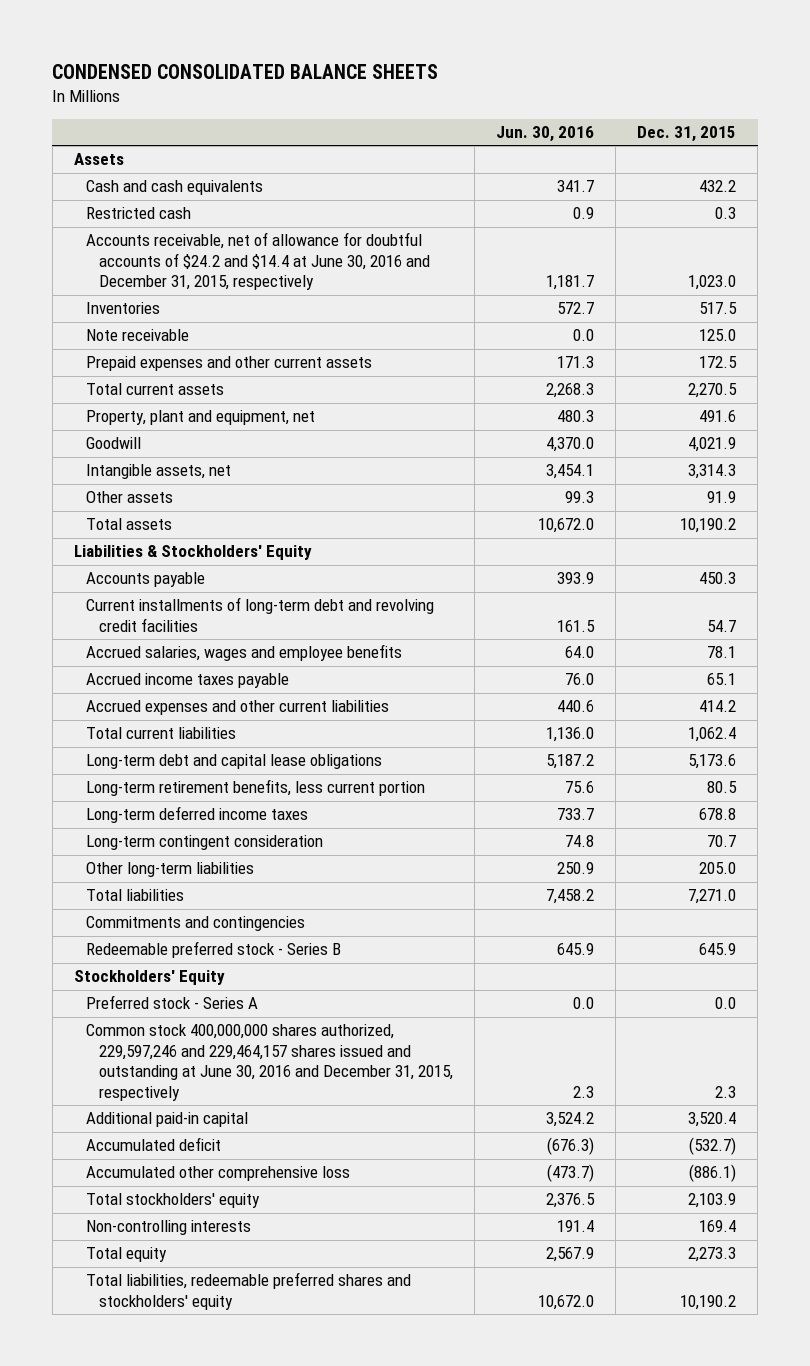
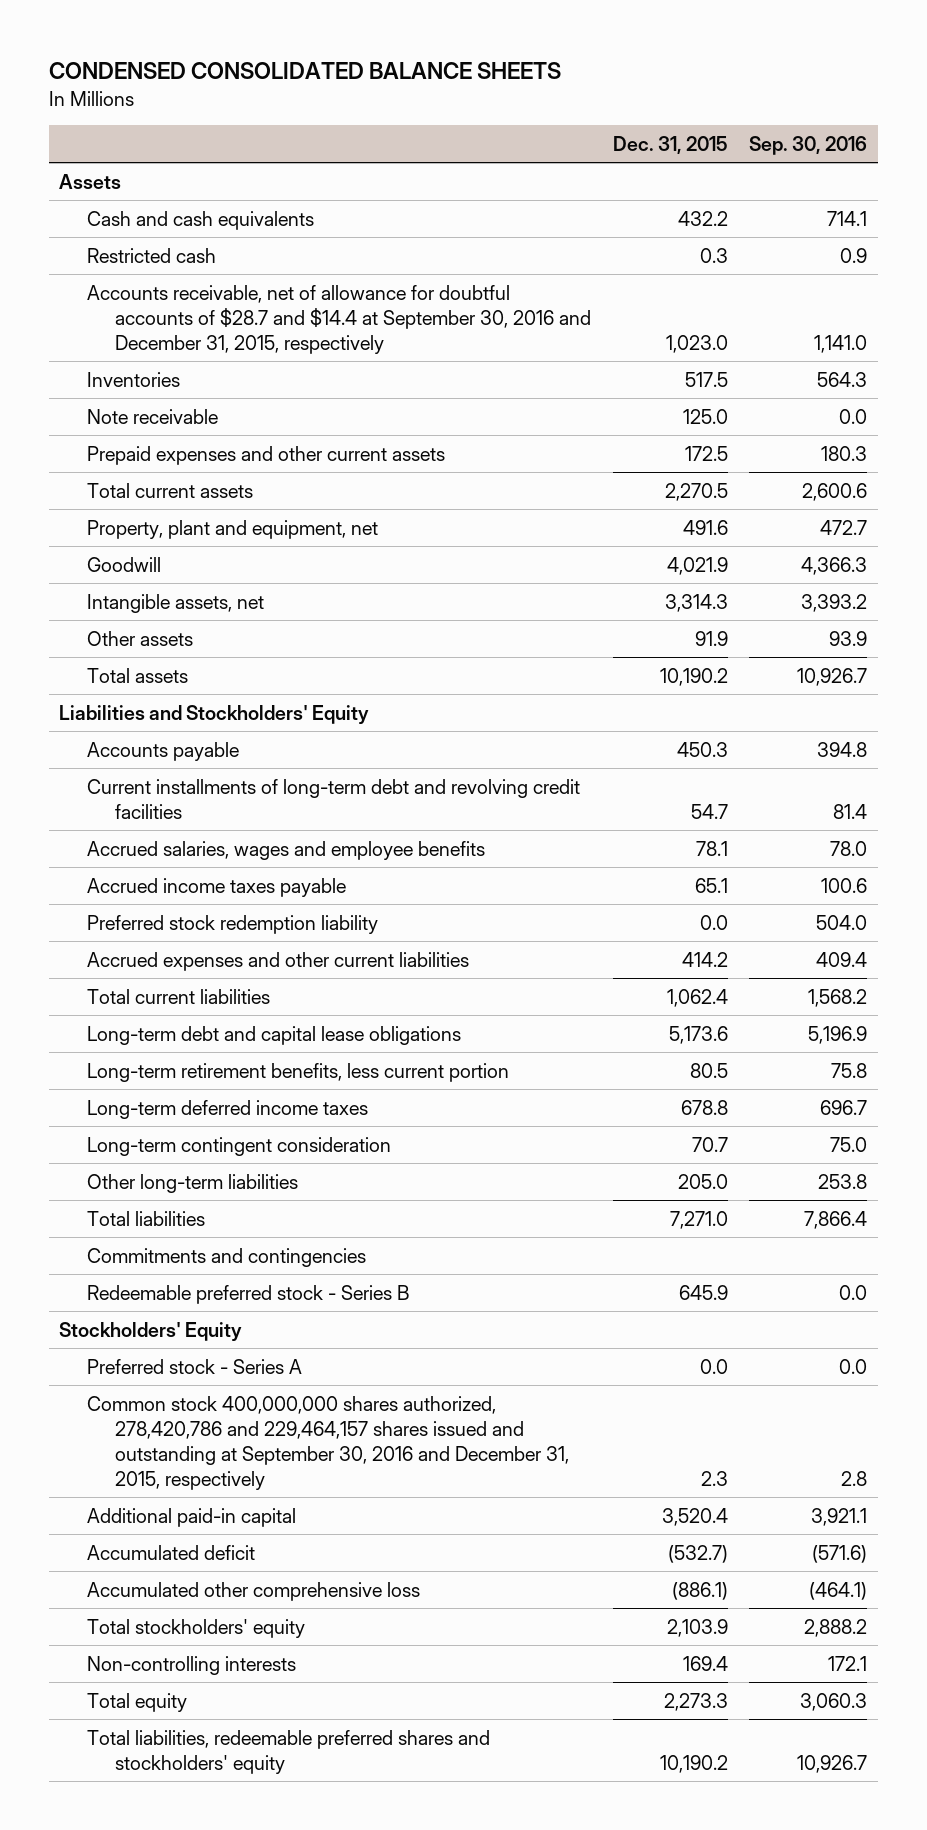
[496,125,595,142] Jun. 30, 2016 -> none
none -> [749,136,868,156] Sep. 30, 2016
[86,232,431,291] Accounts receivable, net of allowance for doubtful accounts of $24.2 and $14.4 at June 30, 2016 and December 31, 2015, respectively -> [87,284,592,354] Accounts receivable, net of allowance for doubtful accounts of $28.7 and $14.4 at September 30, 2016 and December 31, 2015, respectively
[73,545,312,561] Liabilities & Stockholders' Equity -> [59,704,370,724] Liabilities and Stockholders' Equity
none -> [87,914,379,934] Preferred stock redemption liability
[86,1024,454,1101] Common stock 400,000,000 shares authorized, 229,597,246 and 229,464,157 shares issued and outstanding at June 30, 2016 and December 31, 2015, respectively -> [87,1395,570,1490] Common stock 400,000,000 shares authorized, 278,420,786 and 229,464,157 shares issued and outstanding at September 30, 2016 and December 31, 2015, respectively

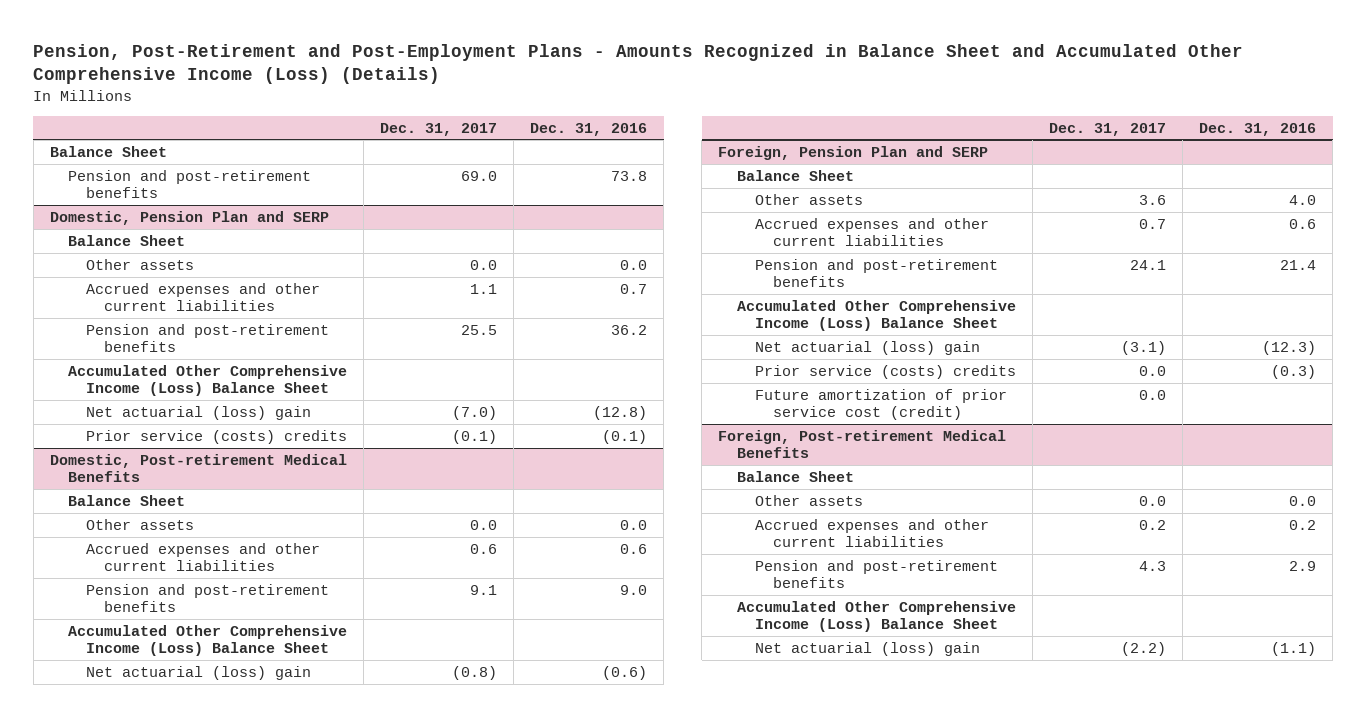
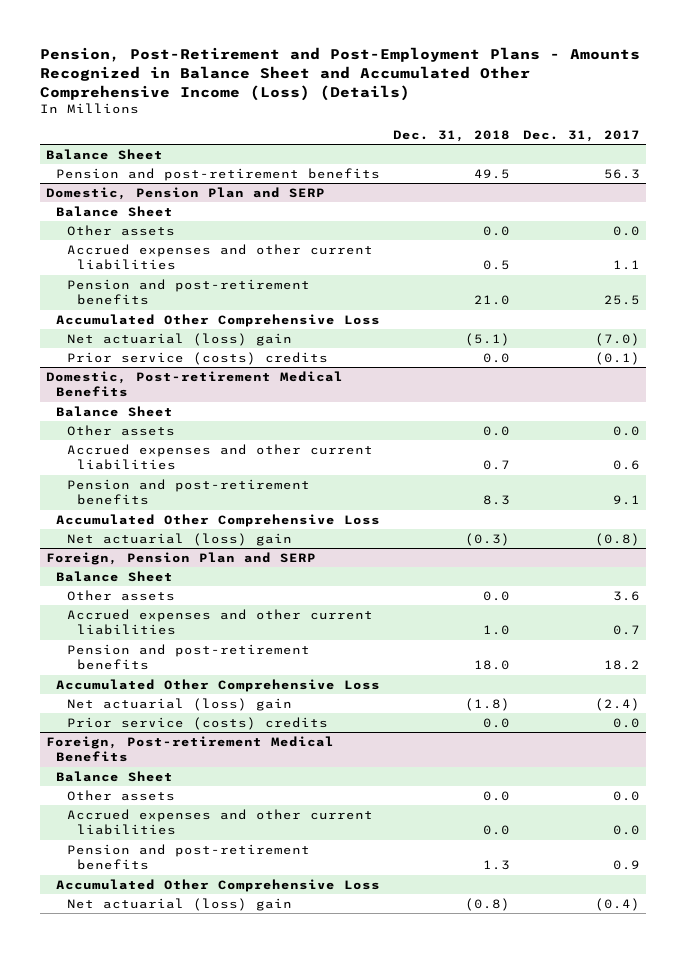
[530,122,648,136] Dec. 31, 2016 -> none
none -> [392,130,510,143] Dec. 31, 2018
[461,170,498,181] 69.0 -> [603,168,640,179] 56.3
[67,364,347,397] Accumulated Other Comprehensive Income (Loss) Balance Sheet -> [56,313,381,327] Accumulated Other Comprehensive Loss
[67,624,347,657] Accumulated Other Comprehensive Income (Loss) Balance Sheet -> [56,513,381,527] Accumulated Other Comprehensive Loss
[1129,259,1166,270] 24.1 -> [603,660,640,671] 18.2
[736,299,1016,332] Accumulated Other Comprehensive Income (Loss) Balance Sheet -> [56,678,381,692] Accumulated Other Comprehensive Loss
[1120,340,1166,355] (3.1) -> [594,697,640,711] (2.4)
[754,388,1007,421] Future amortization of prior service cost (credit) -> none
[1138,519,1166,530] 0.2 -> [612,825,640,836] 0.0
[1138,560,1166,571] 4.3 -> [612,860,640,871] 0.9
[736,600,1016,633] Accumulated Other Comprehensive Income (Loss) Balance Sheet -> [56,878,381,892] Accumulated Other Comprehensive Loss
[1120,641,1166,656] (2.2) -> [594,897,640,911] (0.4)

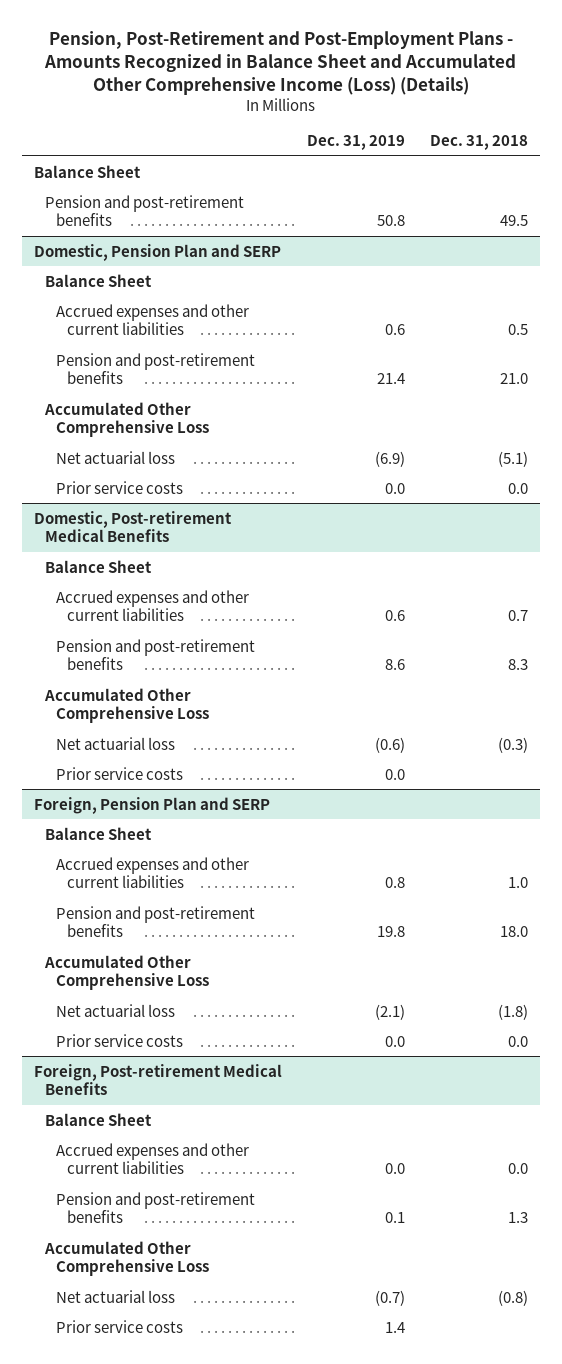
[522,130,640,143] Dec. 31, 2017 -> none
none -> [307,134,406,150] Dec. 31, 2019
[66,224,175,236] Other assets -> none
[66,332,292,346] Net actuarial (loss) gain -> [56,450,176,464] Net actuarial loss
[66,351,328,365] Prior service (costs) credits -> [56,480,184,494] Prior service costs
[66,424,175,436] Other assets -> none
[66,532,292,546] Net actuarial (loss) gain -> [56,736,176,750] Net actuarial loss
none -> [56,766,184,780] Prior service costs
[66,589,175,601] Other assets -> none
[66,697,292,711] Net actuarial (loss) gain -> [56,1003,176,1017] Net actuarial loss
[66,716,328,730] Prior service (costs) credits -> [56,1033,184,1047] Prior service costs
[66,789,175,801] Other assets -> none
[66,897,292,911] Net actuarial (loss) gain -> [56,1289,176,1303] Net actuarial loss
none -> [56,1319,184,1333] Prior service costs

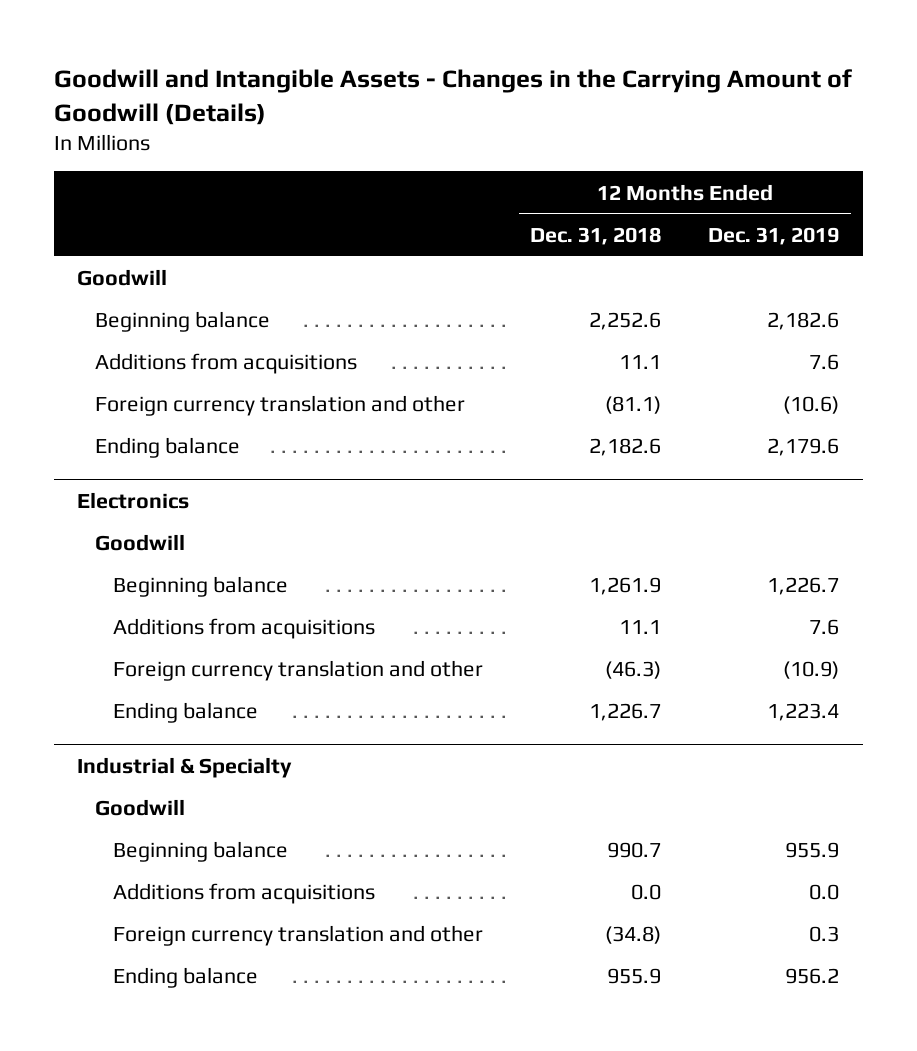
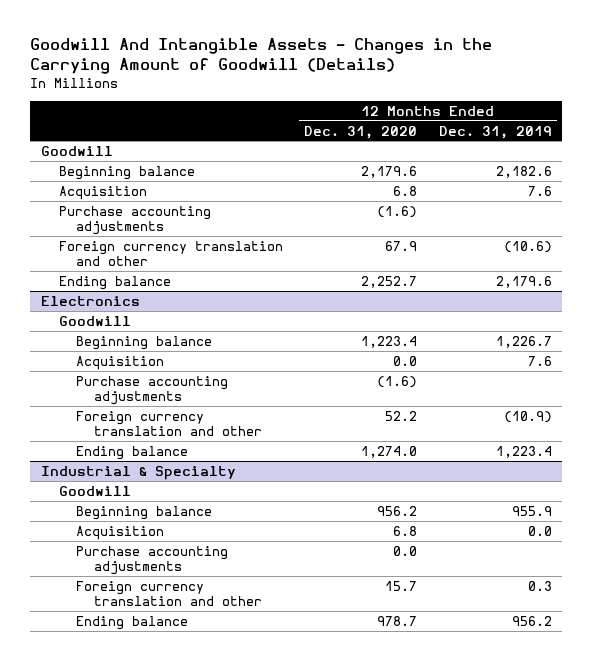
[53,69,852,125] Goodwill and Intangible Assets - Changes in the Carrying Amount of Goodwill (Details) -> [30,38,493,75] Goodwill And Intangible Assets - Changes in the Carrying Amount of Goodwill (Details)
[530,226,662,245] Dec. 31, 2018 -> none
none -> [304,125,418,139] Dec. 31, 2020
[95,353,358,375] Additions from acquisitions -> [58,185,147,200] Acquisition
none -> [58,205,211,236] Purchase accounting adjustments
[113,618,376,640] Additions from acquisitions -> [76,355,165,370] Acquisition
none -> [76,375,229,406] Purchase accounting adjustments
[113,883,376,905] Additions from acquisitions -> [76,525,165,540] Acquisition
none -> [76,545,229,576] Purchase accounting adjustments

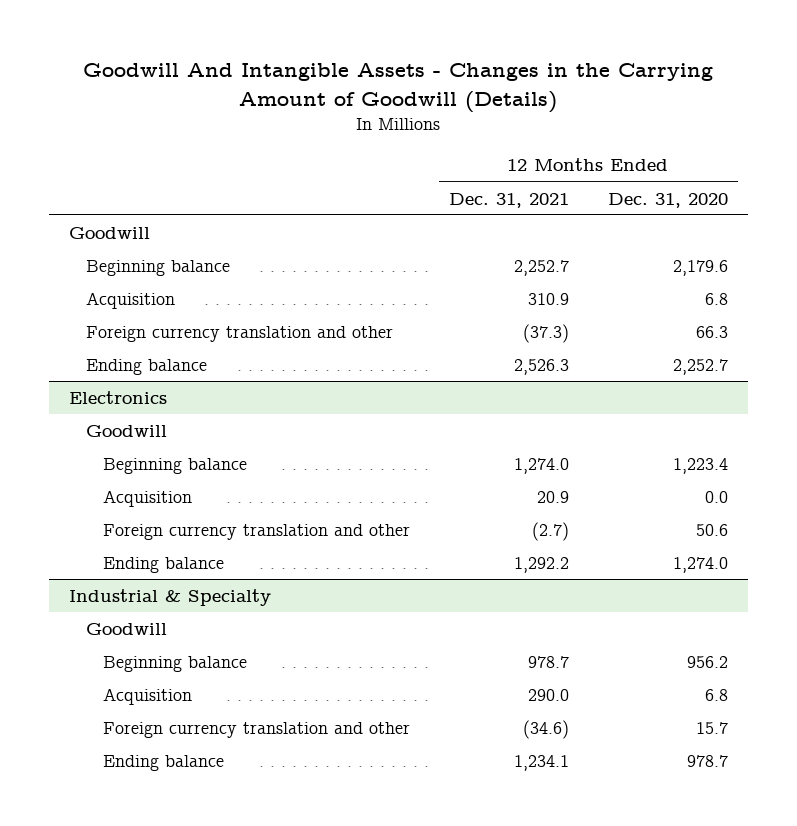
[438,125,552,139] Dec. 31, 2019 -> none
none -> [448,192,569,208] Dec. 31, 2021
[58,205,211,236] Purchase accounting adjustments -> none
[385,240,418,251] 67.9 -> [696,325,729,338] 66.3
[76,375,229,406] Purchase accounting adjustments -> none
[385,410,418,421] 52.2 -> [696,523,729,536] 50.6
[76,545,229,576] Purchase accounting adjustments -> none

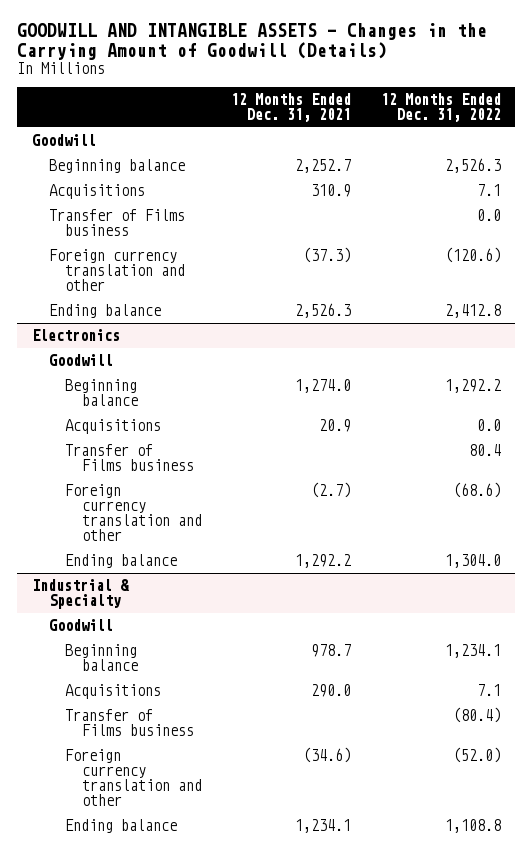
[83,63,714,113] Goodwill And Intangible Assets - Changes in the Carrying Amount of Goodwill (Details) -> [17,23,488,60] GOODWILL AND INTANGIBLE ASSETS - Changes in the Carrying Amount of Goodwill (Details)
[608,192,729,208] Dec. 31, 2020 -> none
none -> [380,93,501,123] 12 Months Ended Dec. 31, 2022
[85,291,175,309] Acquisition -> [48,184,145,200] Acquisitions
none -> [48,209,185,237] Transfer of Films business
[102,489,192,507] Acquisition -> [65,419,162,435] Acquisitions
none -> [65,444,195,472] Transfer of Films business
[102,687,192,705] Acquisition -> [65,684,162,700] Acquisitions
none -> [65,709,195,737] Transfer of Films business

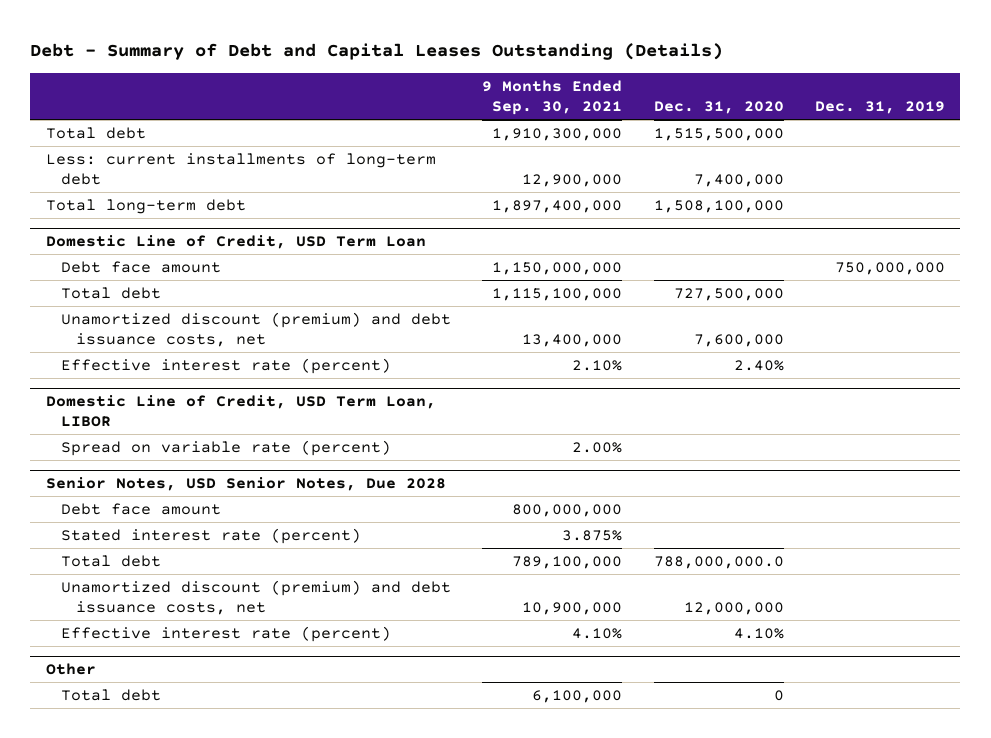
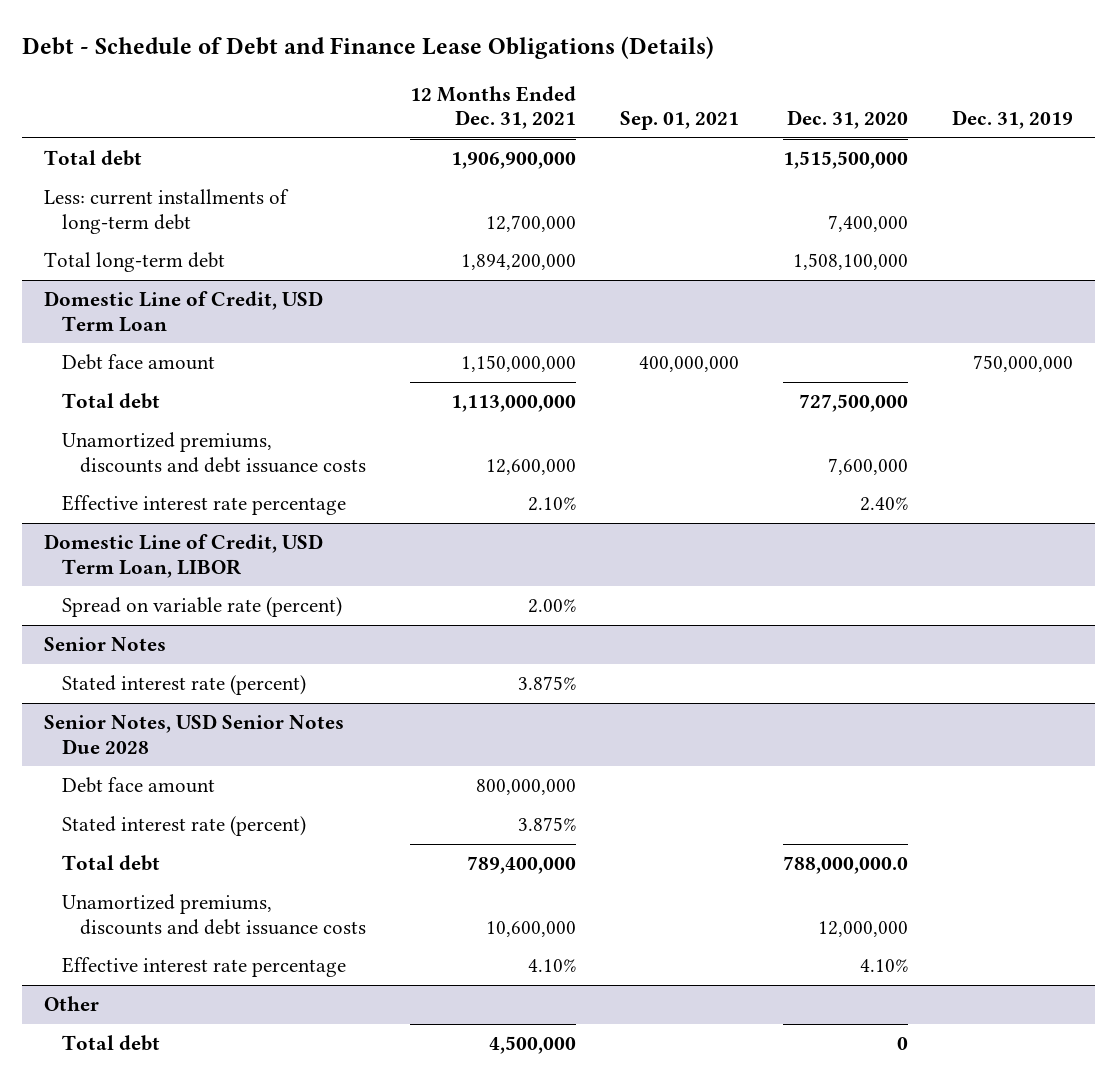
[30,43,724,61] Debt - Summary of Debt and Capital Leases Outstanding (Details) -> [21,35,714,59] Debt - Schedule of Debt and Finance Lease Obligations (Details)
[482,79,623,115] 9 Months Ended Sep. 30, 2021 -> none
none -> [410,85,577,130] 12 Months Ended Dec. 31, 2021
none -> [620,111,740,131] Sep. 01, 2021
[61,312,452,348] Unamortized discount (premium) and debt issuance costs, net -> [62,432,367,473] Unamortized premiums, discounts and debt issuance costs
[61,358,392,375] Effective interest rate (percent) -> [62,495,347,516] Effective interest rate percentage
none -> [43,637,166,652] Senior Notes
none -> [62,675,307,696] Stated interest rate (percent)
[45,477,446,492] Senior Notes, USD Senior Notes, Due 2028 -> [43,714,344,754] Senior Notes, USD Senior Notes Due 2028
[61,580,452,616] Unamortized discount (premium) and debt issuance costs, net -> [62,894,367,935] Unamortized premiums, discounts and debt issuance costs
[61,626,392,643] Effective interest rate (percent) -> [62,957,347,978] Effective interest rate percentage

